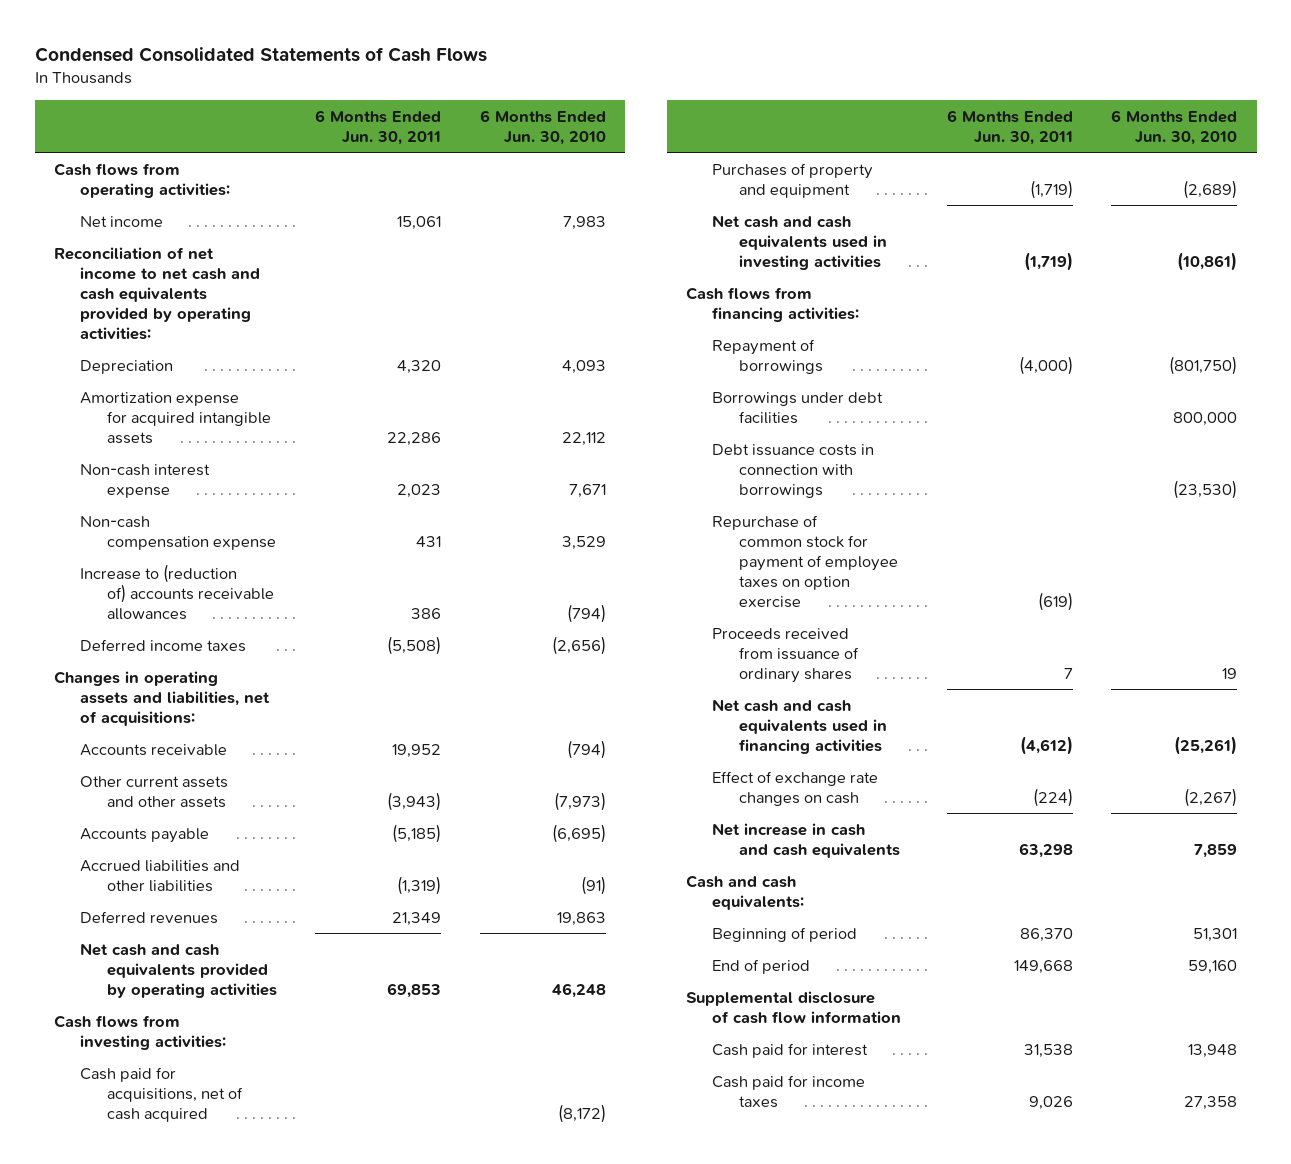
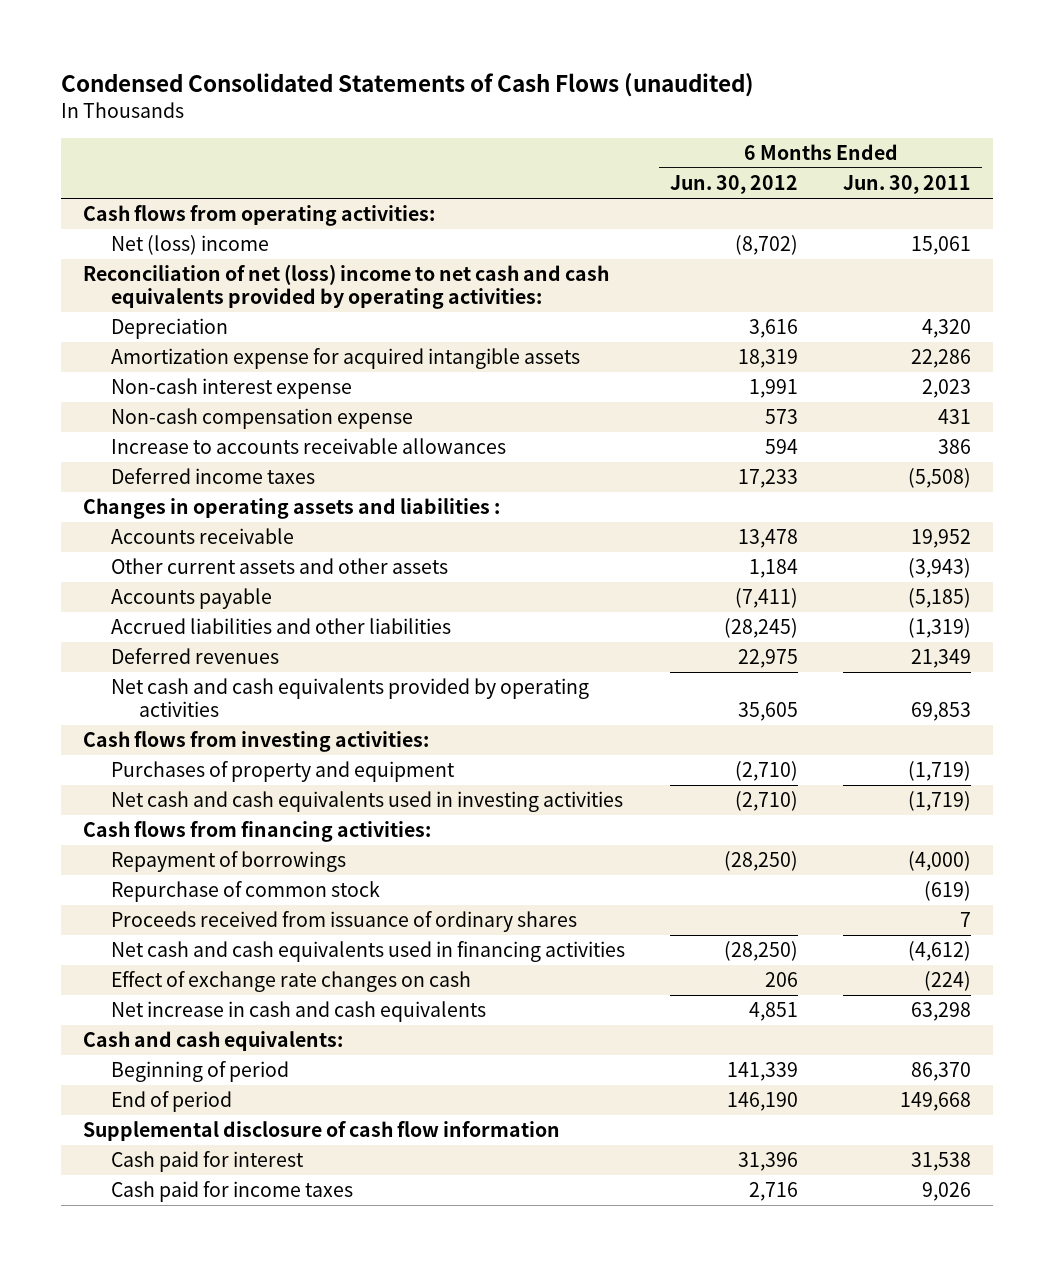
[34,46,487,62] Condensed Consolidated Statements of Cash Flows -> [61,72,755,97] Condensed Consolidated Statements of Cash Flows (unaudited)
[479,109,606,145] 6 Months Ended Jun. 30, 2010 -> none
none -> [670,175,799,195] Jun. 30, 2012
[80,215,164,227] Net income -> [111,235,270,256] Net (loss) income
[53,246,261,340] Reconciliation of net income to net cash and cash equivalents provided by operating activities: -> [83,264,610,310] Reconciliation of net (loss) income to net cash and cash equivalents provided by operating activities:
[80,563,274,620] Increase to (reduction of) accounts receivable allowances -> [111,438,507,455] Increase to accounts receivable allowances
[53,670,271,726] Changes in operating assets and liabilities, net of acquisitions: -> [83,498,501,520] Changes in operating assets and liabilities :
[80,1066,243,1122] Cash paid for acquisitions, net of cash acquired -> none
[712,391,884,424] Borrowings under debt facilities -> none
[712,443,875,498] Debt issuance costs in connection with borrowings -> none
[712,514,898,608] Repurchase of common stock for payment of employee taxes on option exercise -> [111,881,381,903] Repurchase of common stock

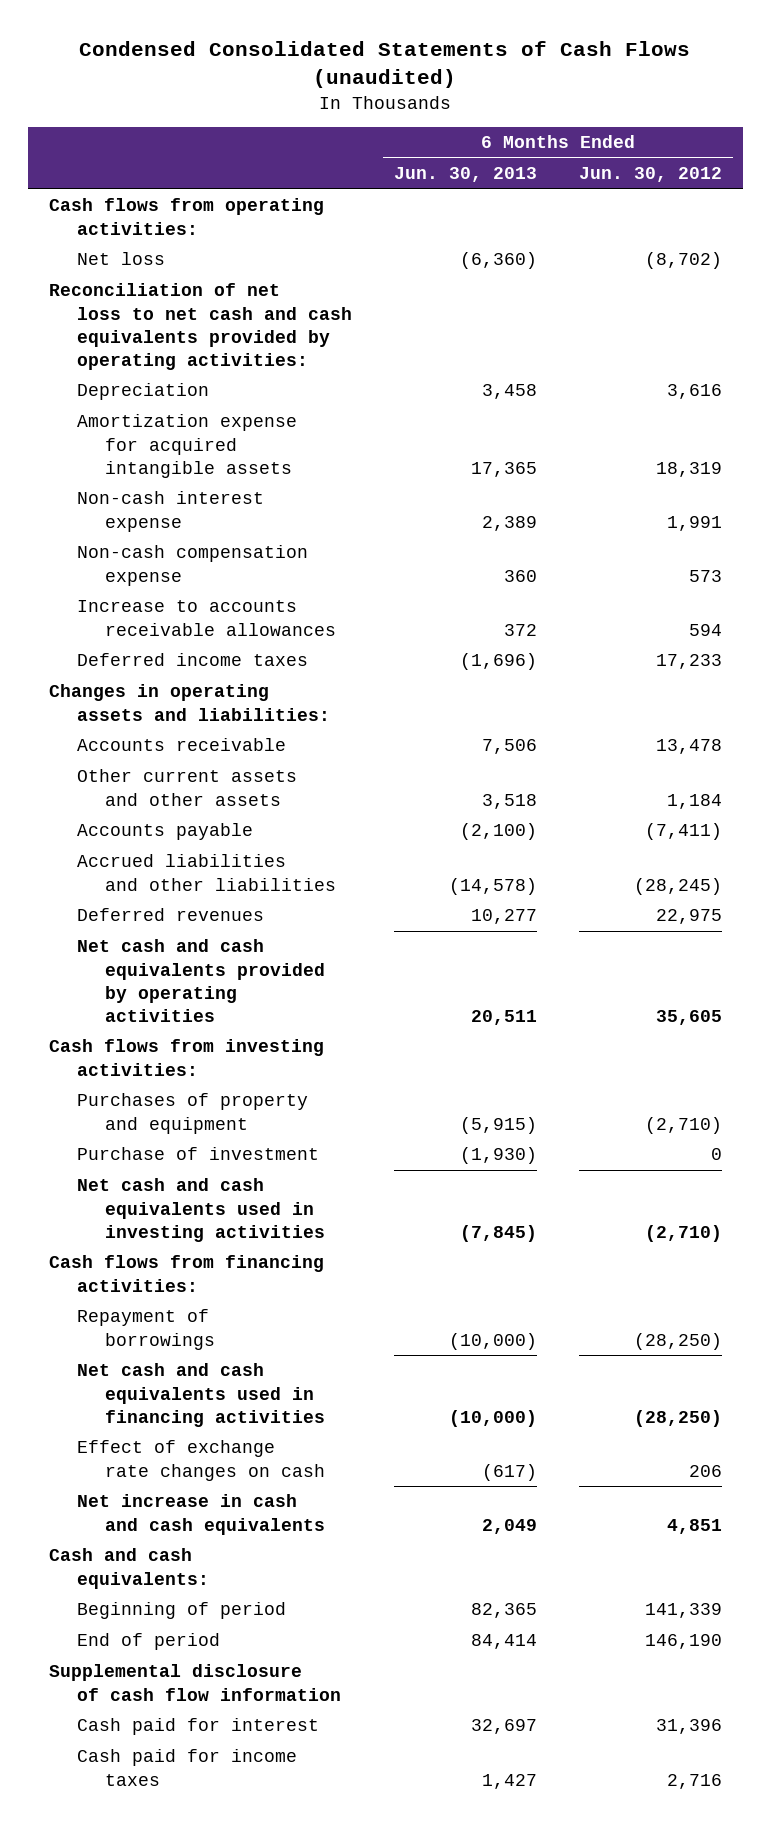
[842,175,971,195] Jun. 30, 2011 -> none
none -> [393,167,537,183] Jun. 30, 2013
[111,235,270,256] Net (loss) income -> [76,252,165,266] Net loss
[83,264,610,310] Reconciliation of net (loss) income to net cash and cash equivalents provided by operating activities: -> [48,283,352,370] Reconciliation of net loss to net cash and cash equivalents provided by operating activities:
[83,498,501,520] Changes in operating assets and liabilities : -> [48,684,330,721] Changes in operating assets and liabilities:
none -> [76,1147,319,1161] Purchase of investment
[111,881,381,903] Repurchase of common stock -> none
[111,911,578,933] Proceeds received from issuance of ordinary shares -> none

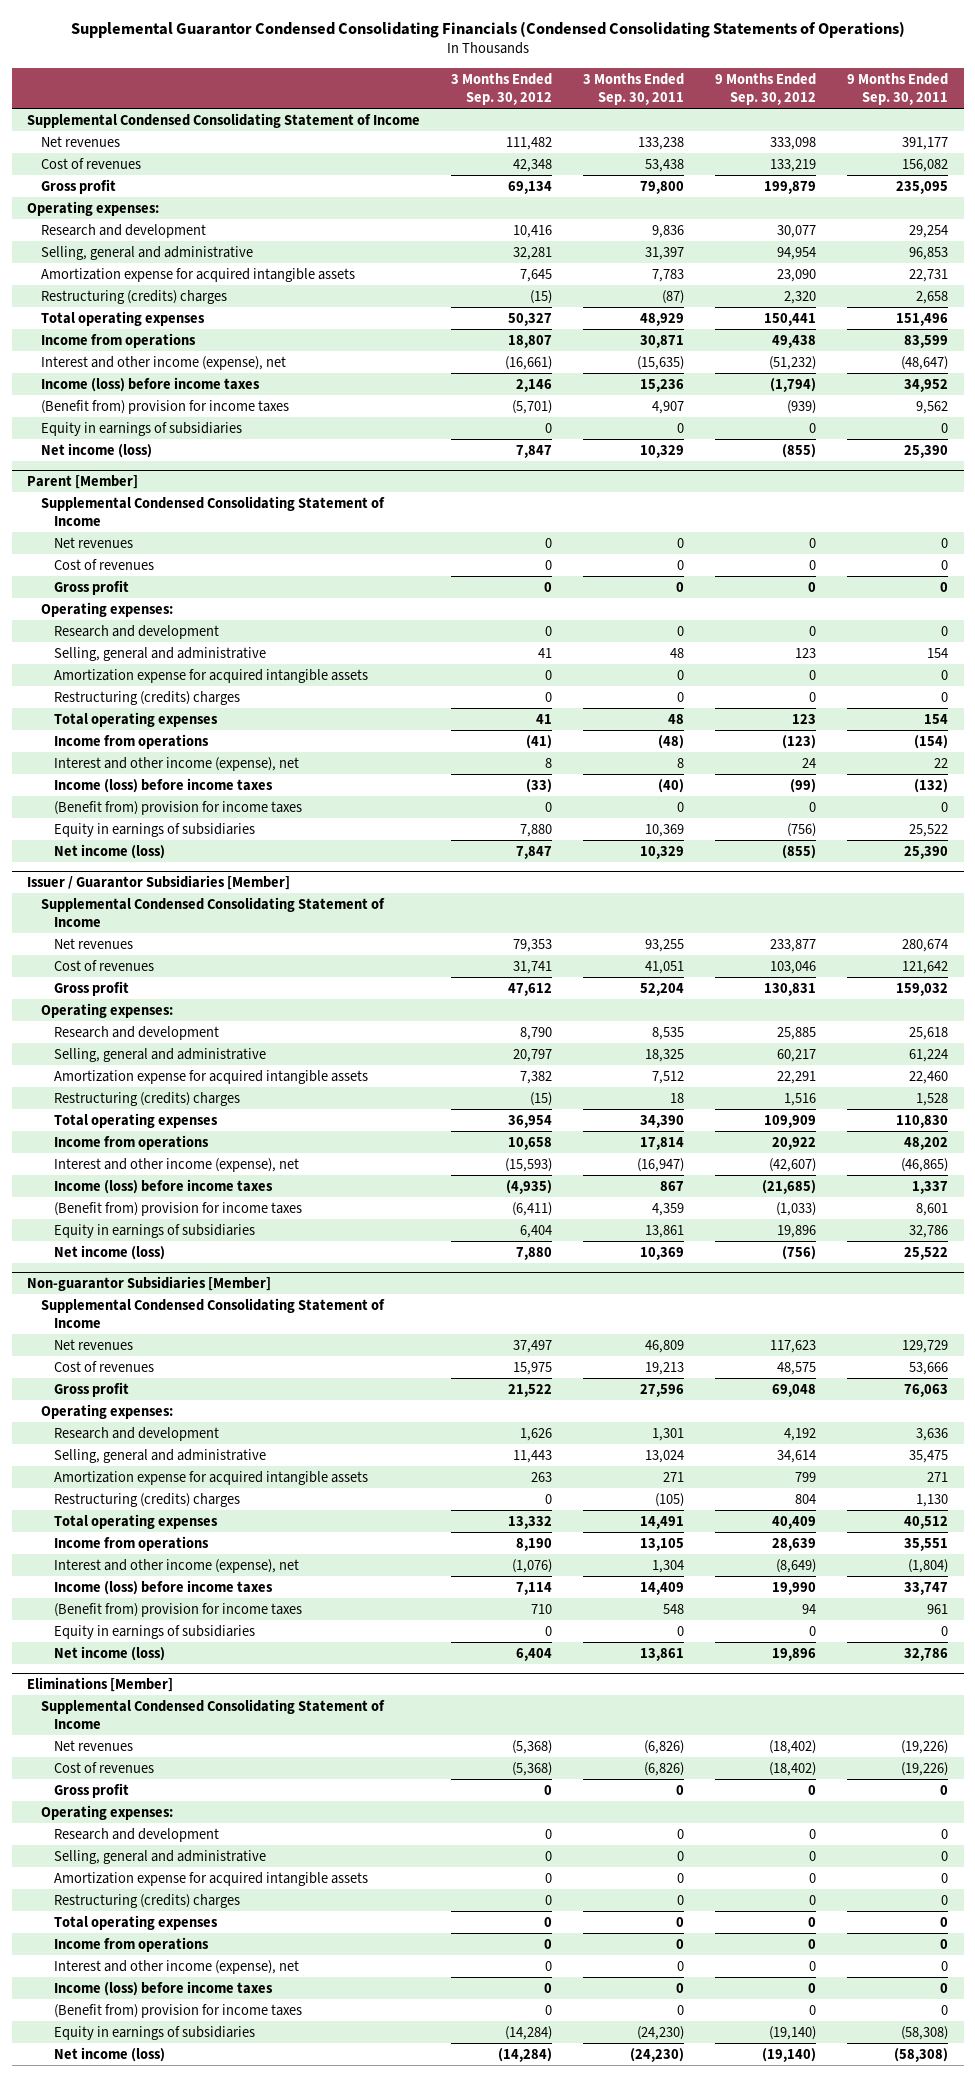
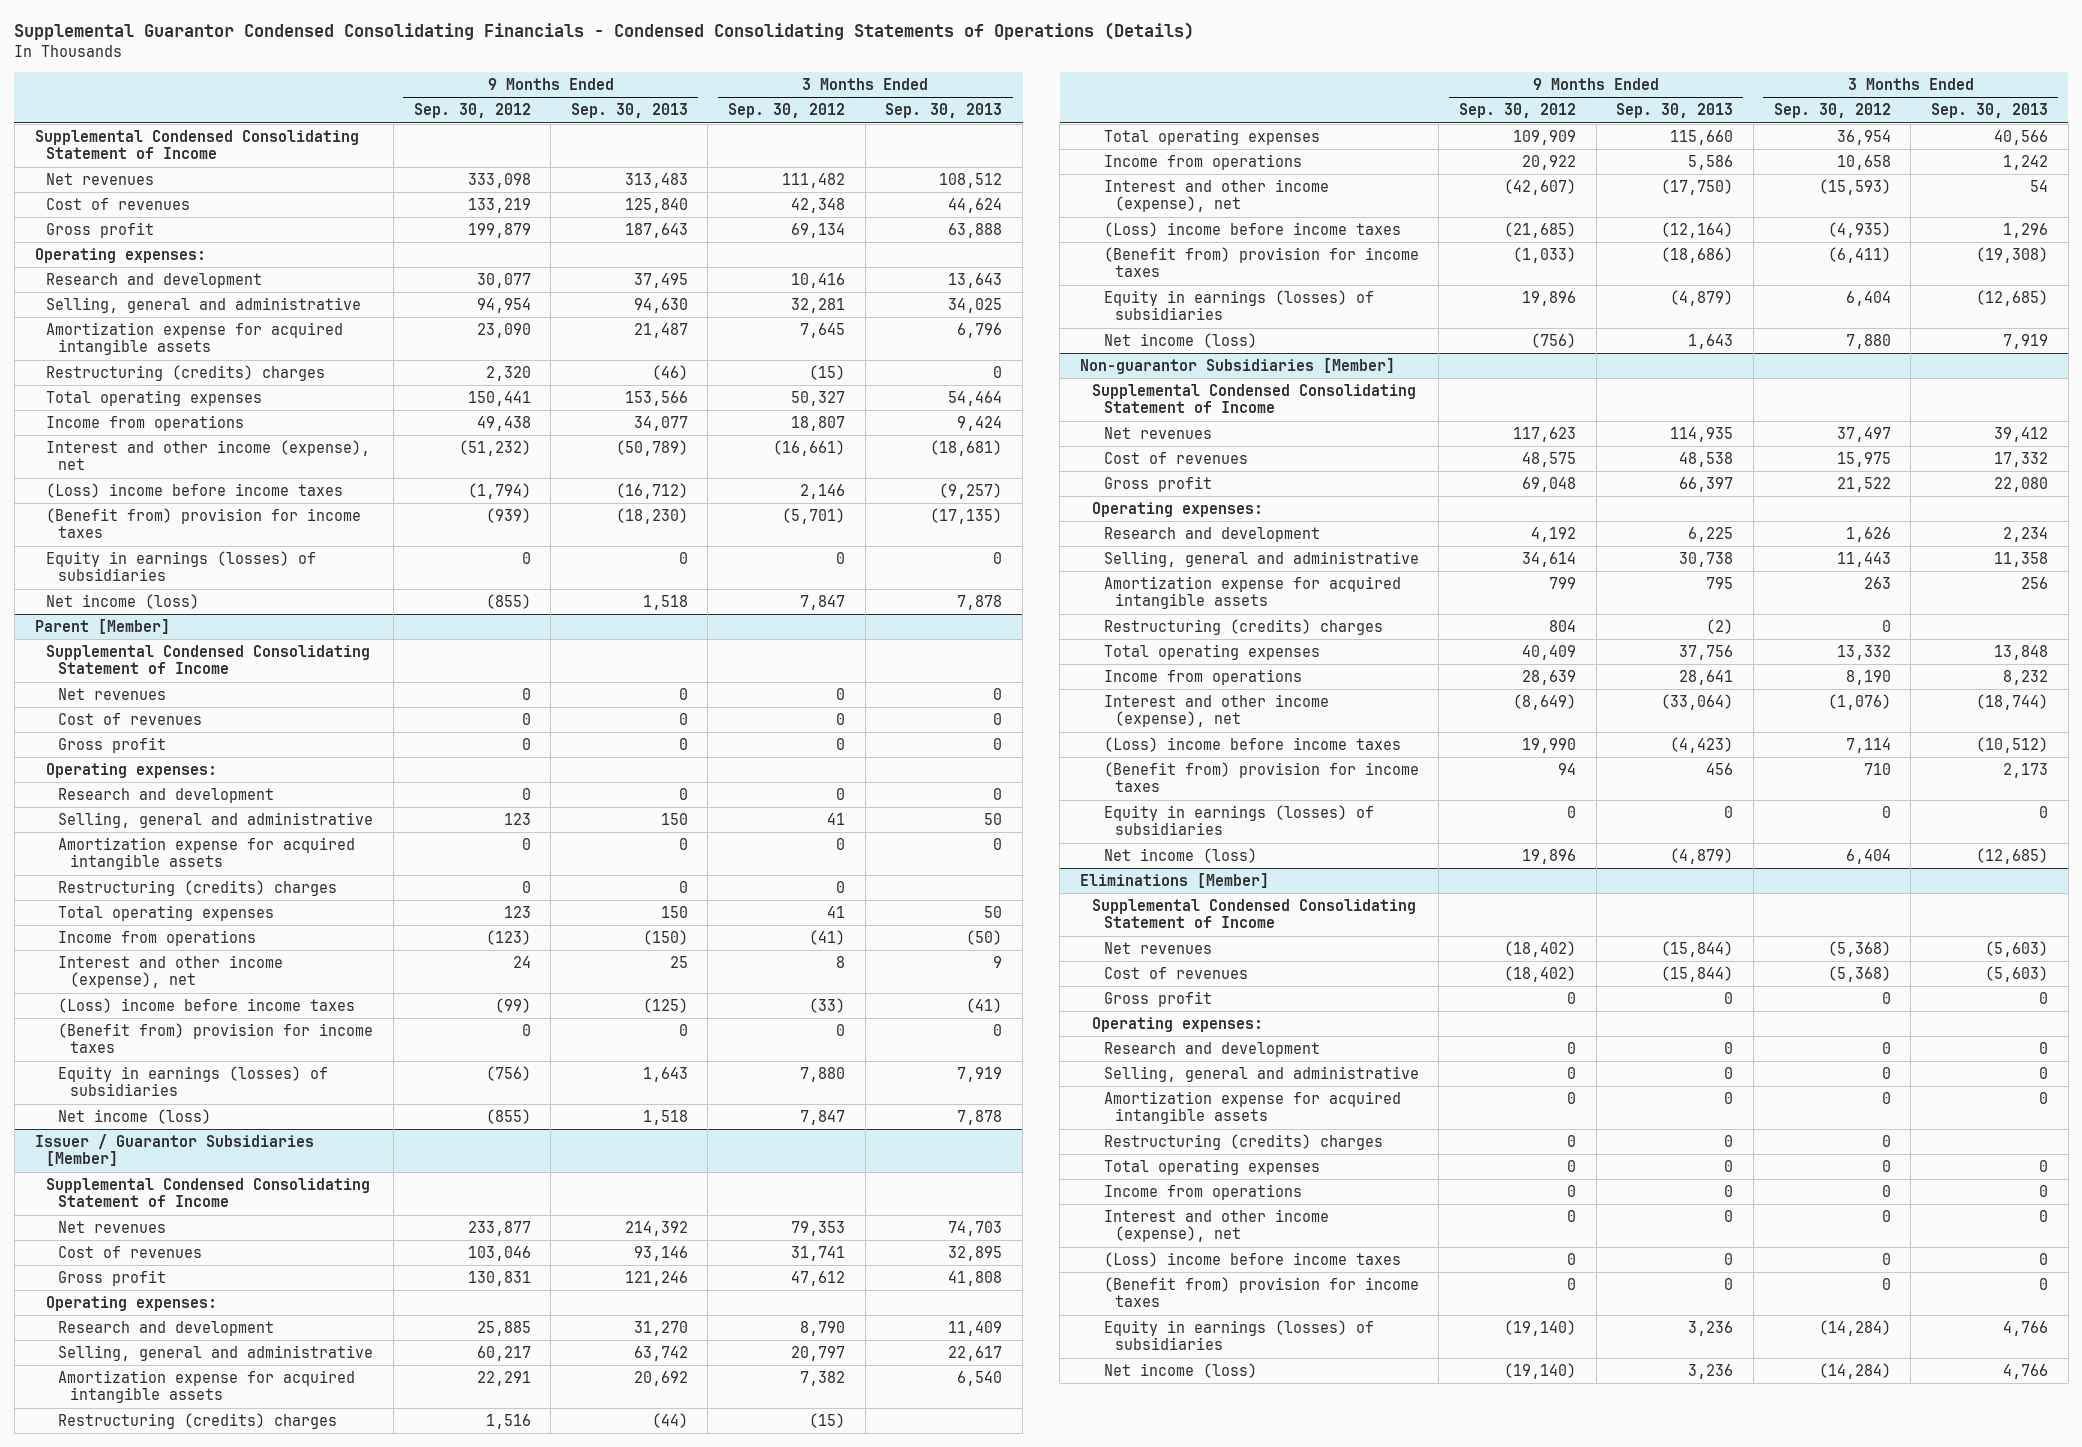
[70,20,905,38] Supplemental Guarantor Condensed Consolidating Financials (Condensed Consolidating Statements of Operations) -> [14,22,1195,41] Supplemental Guarantor Condensed Consolidating Financials - Condensed Consolidating Statements of Operations (Details)
[583,72,685,105] 3 Months Ended Sep. 30, 2011 -> none
[847,72,949,105] 9 Months Ended Sep. 30, 2011 -> none
none -> [570,103,688,119] Sep. 30, 2013
none -> [885,103,1003,119] Sep. 30, 2013
[40,376,260,392] Income (loss) before income taxes -> [46,482,344,498] (Loss) income before income taxes
[40,421,242,436] Equity in earnings of subsidiaries -> [46,550,317,582] Equity in earnings (losses) of subsidiaries
[54,777,274,793] Income (loss) before income taxes -> [58,997,356,1013] (Loss) income before income taxes
[54,822,256,837] Equity in earnings of subsidiaries -> [58,1065,329,1097] Equity in earnings (losses) of subsidiaries
[54,1178,274,1194] Income (loss) before income taxes -> [1103,221,1401,237] (Loss) income before income taxes
[54,1223,256,1238] Equity in earnings of subsidiaries -> [1103,289,1374,321] Equity in earnings (losses) of subsidiaries
[54,1579,274,1595] Income (loss) before income taxes -> [1103,736,1401,752] (Loss) income before income taxes
[54,1624,256,1639] Equity in earnings of subsidiaries -> [1103,804,1374,836] Equity in earnings (losses) of subsidiaries
[54,1980,274,1996] Income (loss) before income taxes -> [1103,1251,1401,1267] (Loss) income before income taxes
[54,2025,256,2040] Equity in earnings of subsidiaries -> [1103,1319,1374,1351] Equity in earnings (losses) of subsidiaries

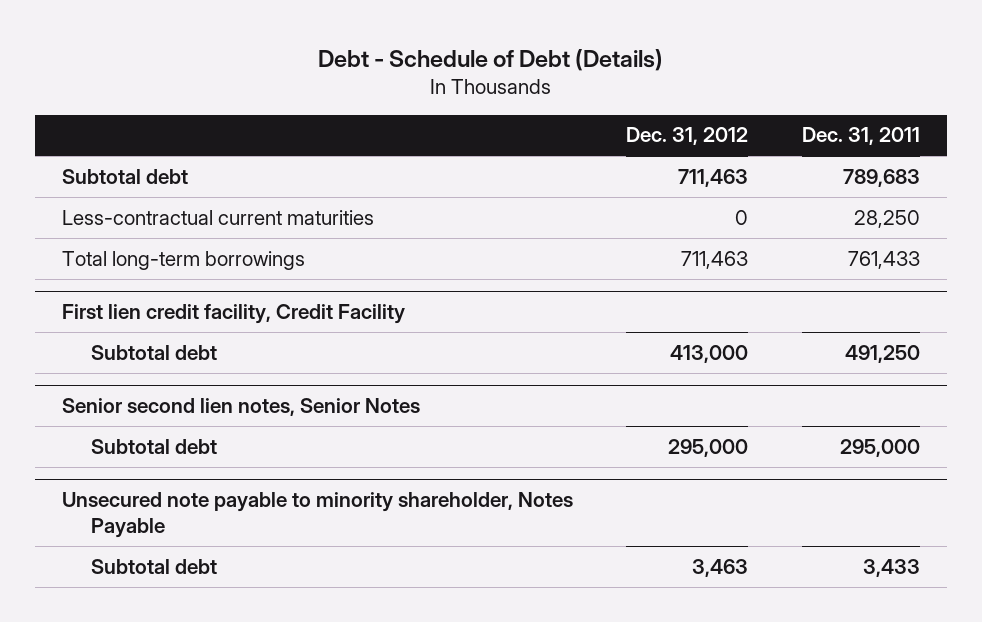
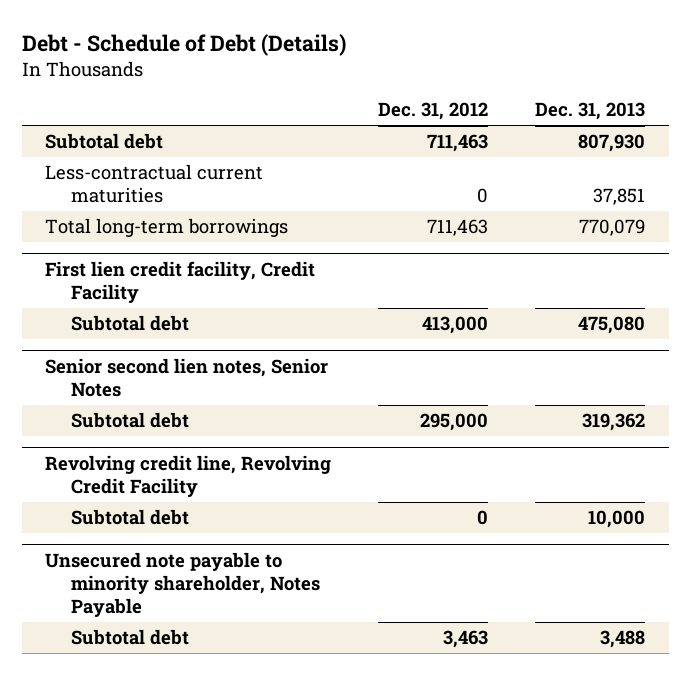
[801,127,920,146] Dec. 31, 2011 -> none
none -> [535,102,646,121] Dec. 31, 2013
none -> [45,454,332,498] Revolving credit line, Revolving Credit Facility
none -> [71,509,190,526] Subtotal debt

